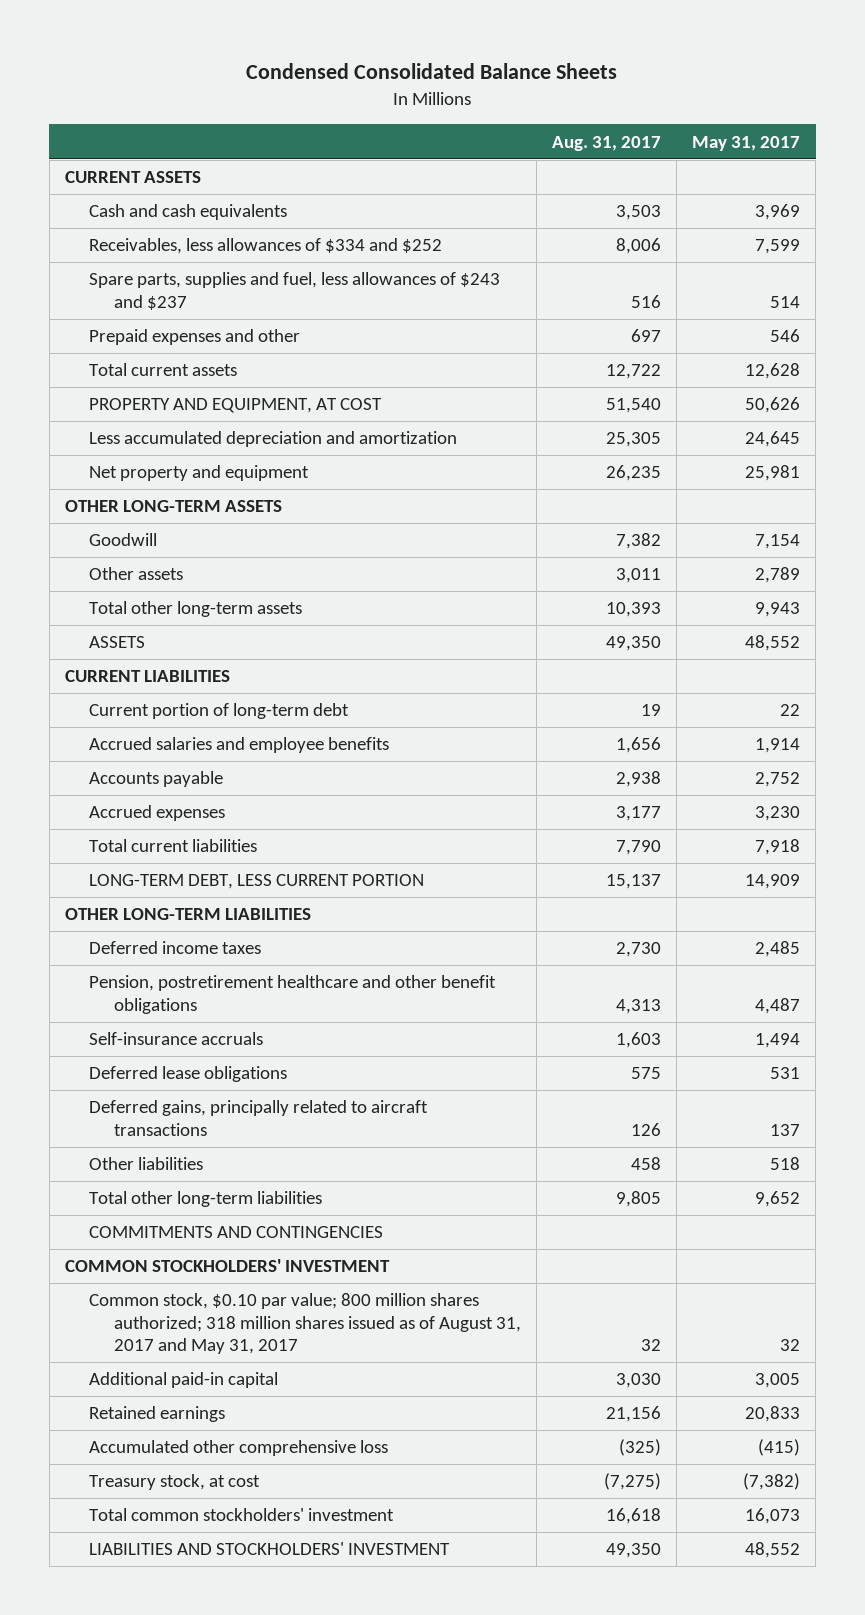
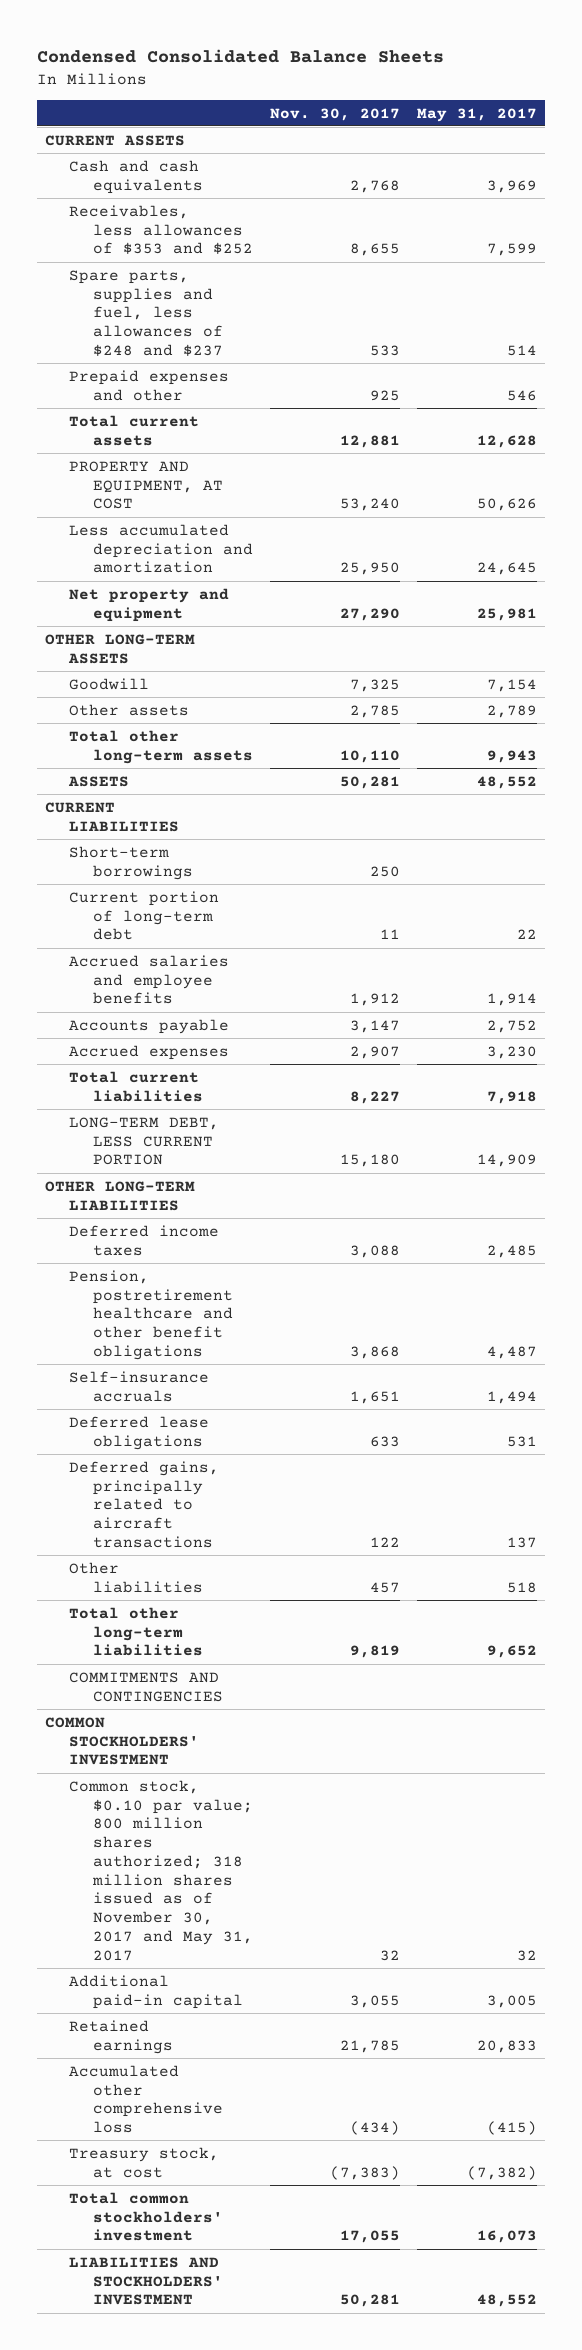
[552,135,662,151] Aug. 31, 2017 -> none
none -> [269,107,400,121] Nov. 30, 2017
[89,238,443,255] Receivables, less allowances of $334 and $252 -> [69,204,253,255] Receivables, less allowances of $353 and $252
[89,272,501,310] Spare parts, supplies and fuel, less allowances of $243 and $237 -> [69,269,223,356] Spare parts, supplies and fuel, less allowances of $248 and $237
none -> [69,845,193,880] Short-term borrowings
[89,1293,522,1355] Common stock, $0.10 par value; 800 million shares authorized; 318 million shares issued as of August 31, 2017 and May 31, 2017 -> [69,1779,253,1961] Common stock, $0.10 par value; 800 million shares authorized; 318 million shares issued as of November 30, 2017 and May 31, 2017

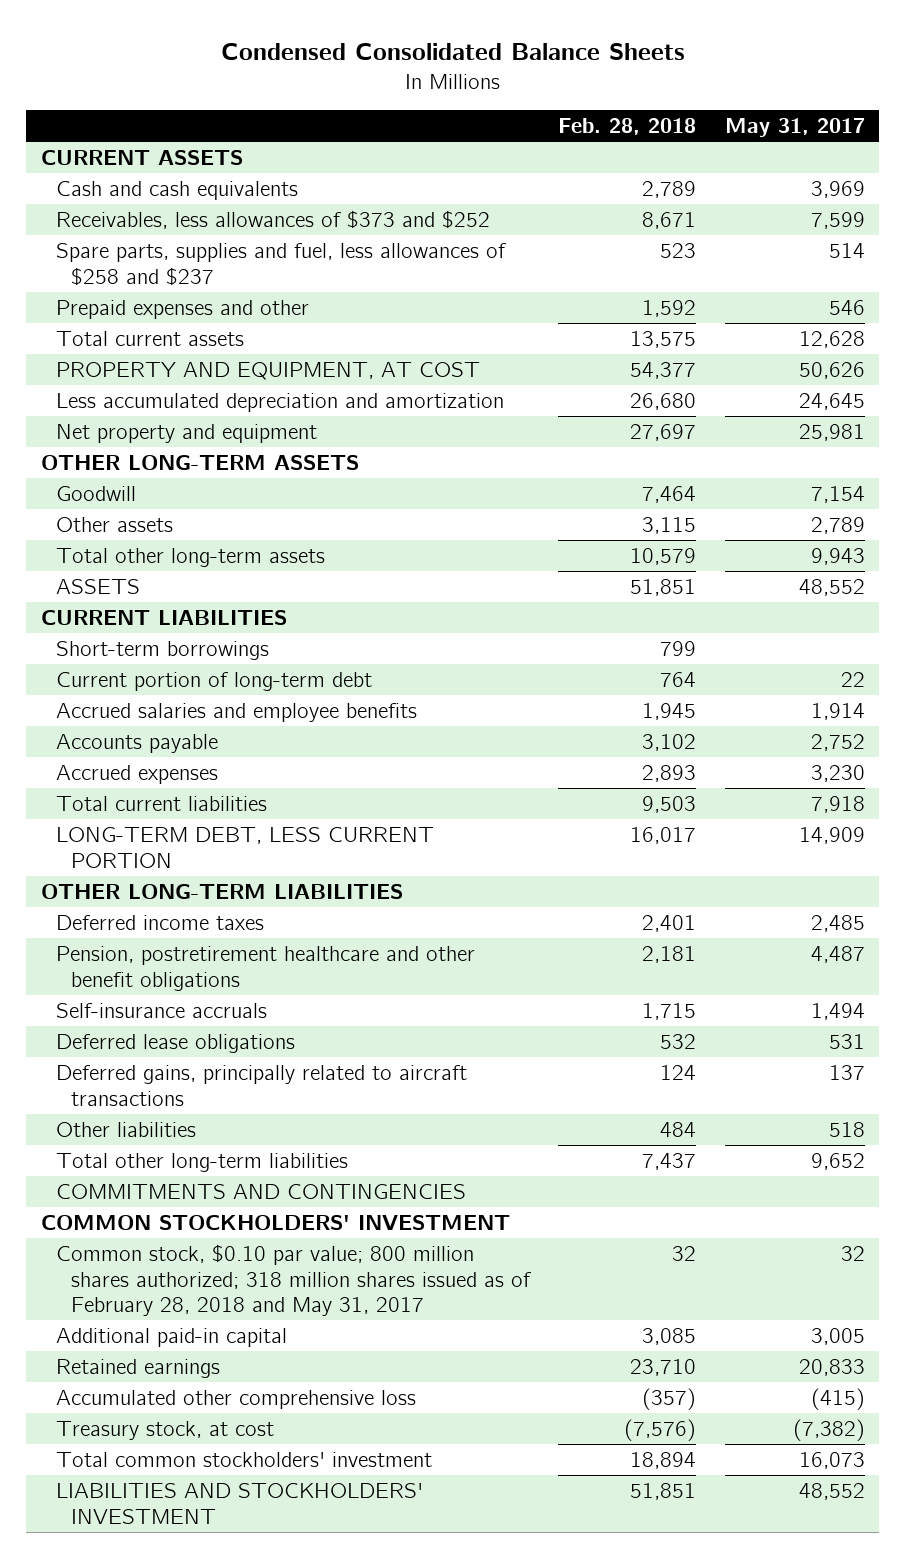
[269,107,400,121] Nov. 30, 2017 -> none
none -> [558,118,697,136] Feb. 28, 2018
[69,204,253,255] Receivables, less allowances of $353 and $252 -> [55,209,490,229] Receivables, less allowances of $373 and $252
[69,269,223,356] Spare parts, supplies and fuel, less allowances of $248 and $237 -> [55,242,506,286] Spare parts, supplies and fuel, less allowances of $258 and $237
[69,1779,253,1961] Common stock, $0.10 par value; 800 million shares authorized; 318 million shares issued as of November 30, 2017 and May 31, 2017 -> [55,1243,532,1317] Common stock, $0.10 par value; 800 million shares authorized; 318 million shares issued as of February 28, 2018 and May 31, 2017

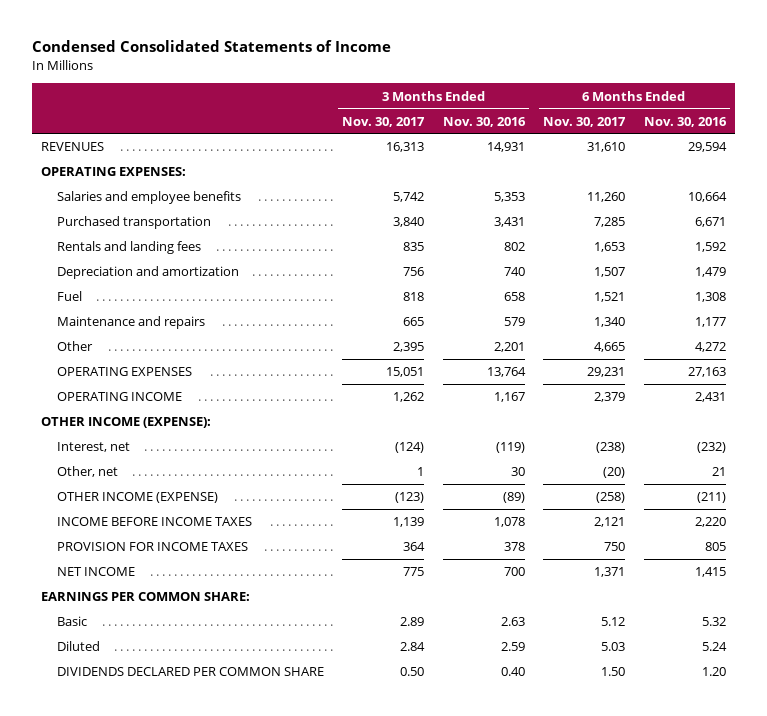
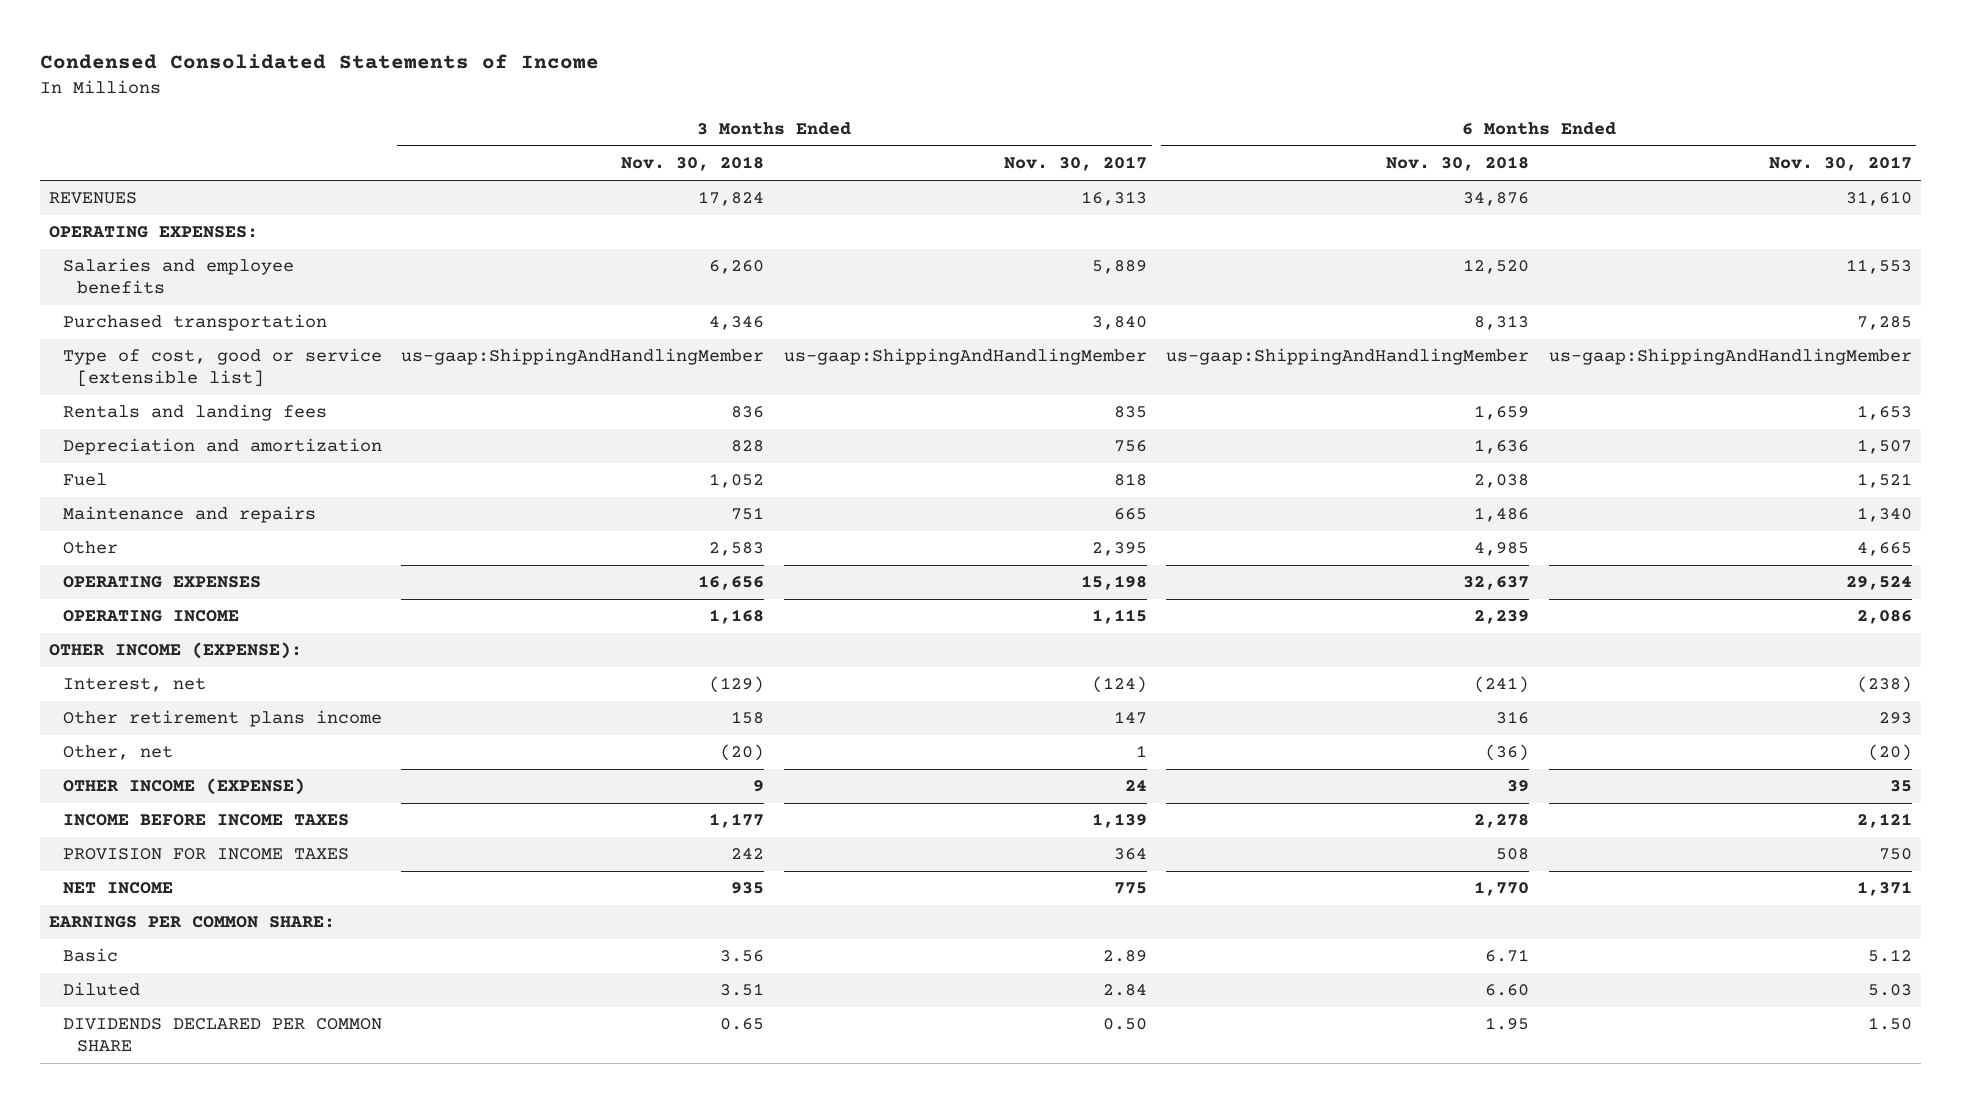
[442,116,526,127] Nov. 30, 2016 -> none
[643,116,727,127] Nov. 30, 2016 -> none
none -> [621,156,765,172] Nov. 30, 2018
none -> [1386,156,1530,172] Nov. 30, 2018
[393,192,425,203] 5,742 -> [1091,260,1147,275] 5,889
[587,192,626,203] 11,260 -> [1845,259,1912,275] 11,553
none -> [63,348,383,388] Type of cost, good or service [extensible list]
[386,367,425,378] 15,051 -> [1080,575,1147,591] 15,198
[587,367,626,378] 29,231 -> [1845,576,1912,591] 29,524
[393,392,425,403] 1,262 -> [1091,609,1147,625] 1,115
[594,392,626,403] 2,379 -> [1856,610,1912,625] 2,086
none -> [63,710,383,728] Other retirement plans income
[395,492,425,504] (123) -> [1124,780,1147,792] 24
[596,492,626,504] (258) -> [1889,780,1912,793] 35

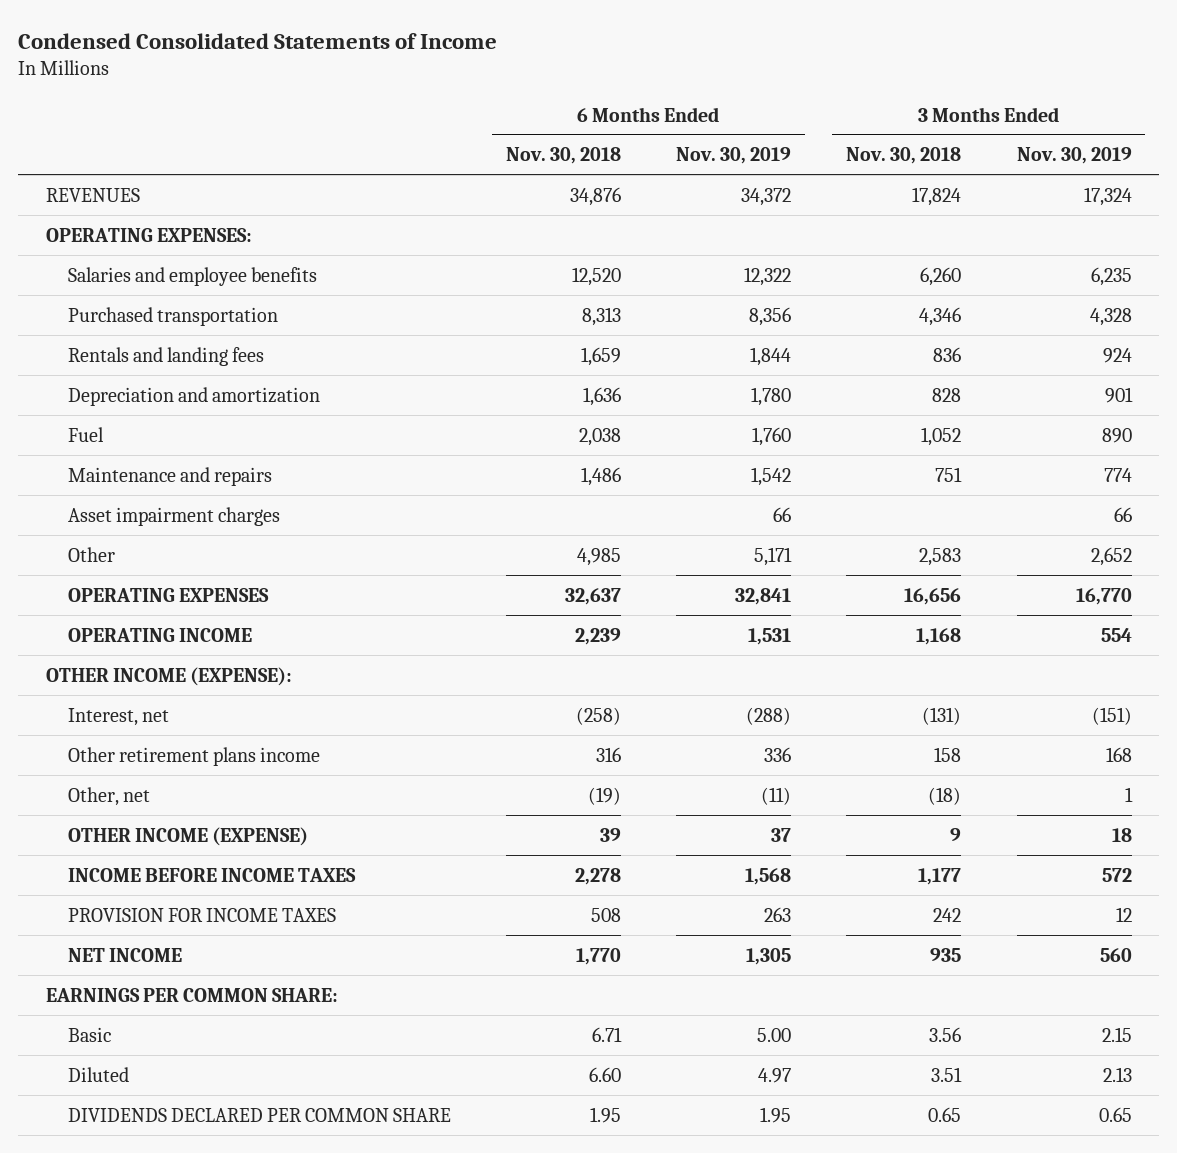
[1003,156,1147,172] Nov. 30, 2017 -> none
[1768,156,1912,172] Nov. 30, 2017 -> none
none -> [676,147,792,165] Nov. 30, 2019
none -> [1016,147,1132,165] Nov. 30, 2019
[63,348,383,388] Type of cost, good or service [extensible list] -> none
none -> [67,506,280,526] Asset impairment charges
[709,676,765,694] (129) -> [922,706,962,725] (131)
[1474,676,1530,694] (241) -> [575,706,621,725] (258)
[720,744,765,762] (20) -> [928,786,962,805] (18)
[1485,744,1530,762] (36) -> [587,786,621,805] (19)

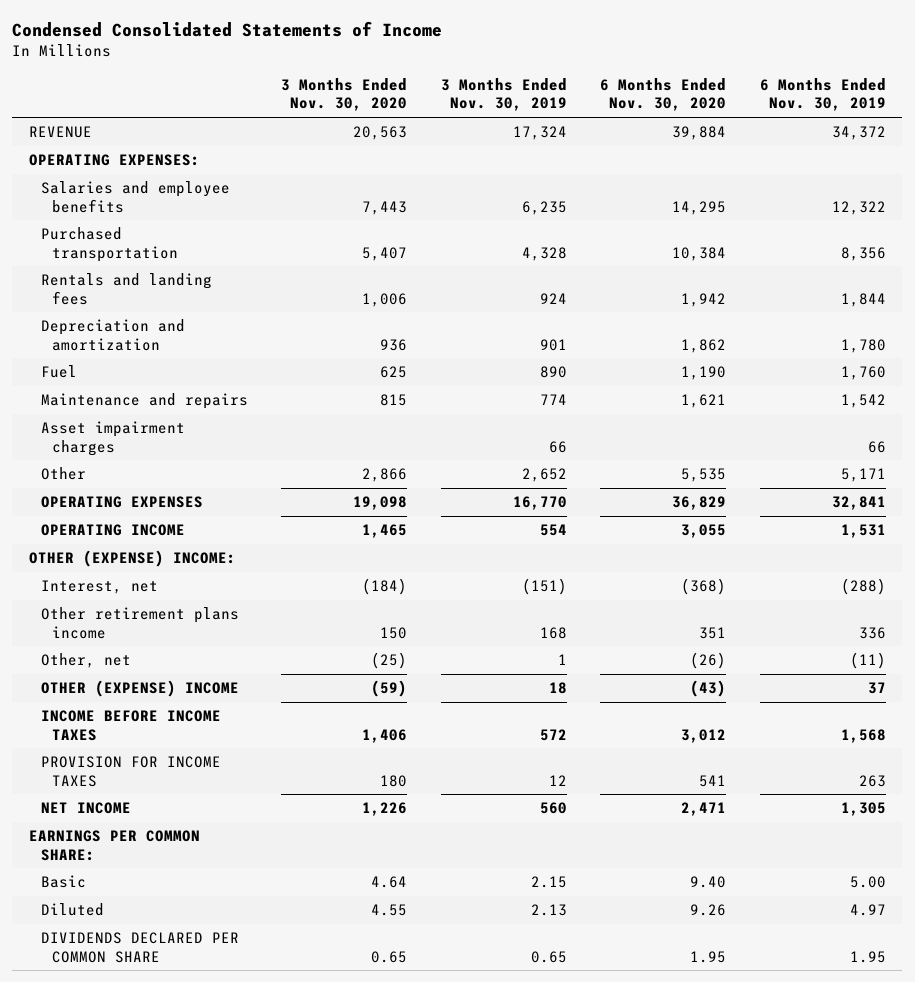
[505,147,621,165] Nov. 30, 2018 -> none
[846,147,962,165] Nov. 30, 2018 -> none
none -> [281,78,408,112] 3 Months Ended Nov. 30, 2020
none -> [600,78,727,112] 6 Months Ended Nov. 30, 2020
[45,187,140,202] REVENUES -> [28,126,92,139] REVENUE
[45,666,292,686] OTHER INCOME (EXPENSE): -> [28,550,236,568] OTHER (EXPENSE) INCOME:
[67,826,308,846] OTHER INCOME (EXPENSE) -> [40,680,239,698] OTHER (EXPENSE) INCOME

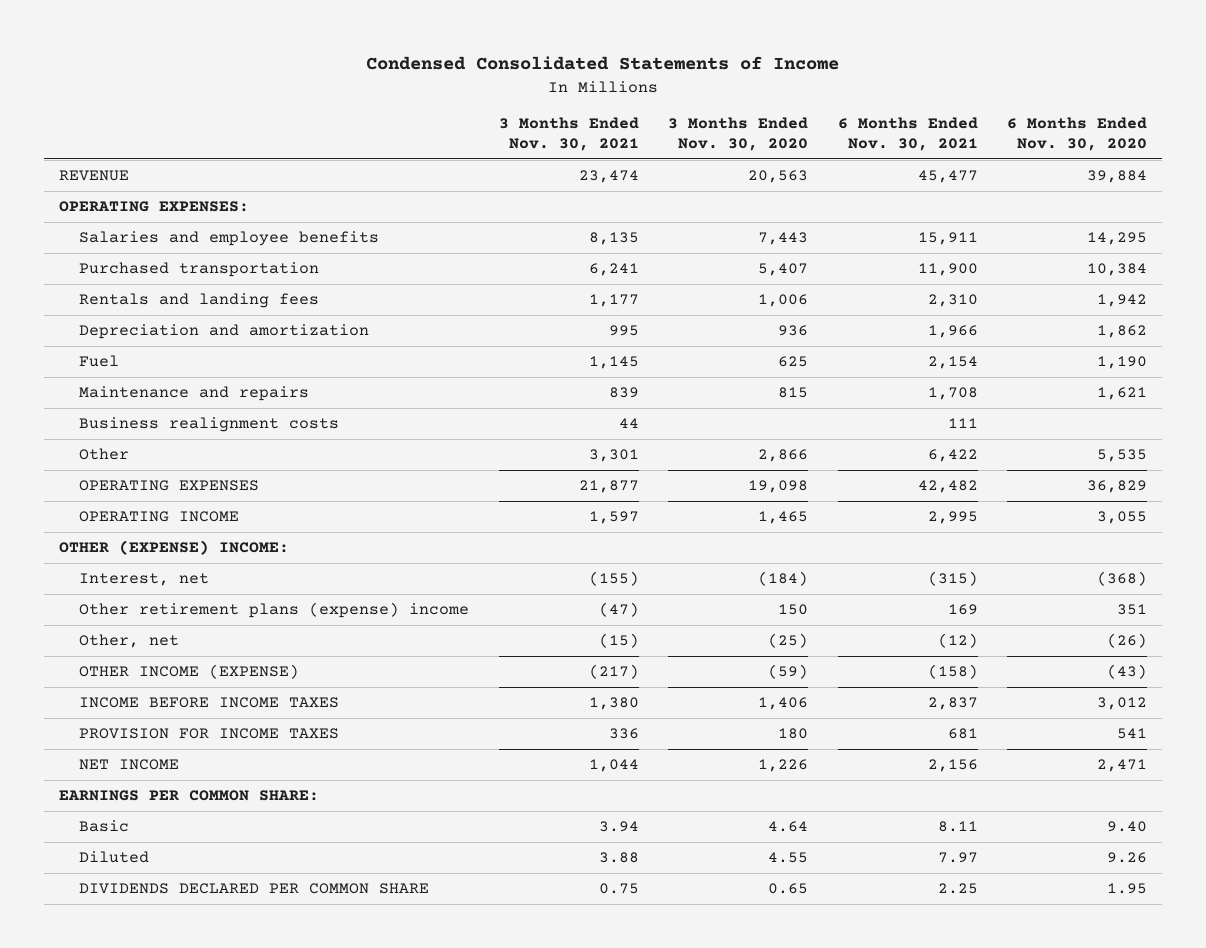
[440,78,567,112] 3 Months Ended Nov. 30, 2019 -> none
[759,78,886,112] 6 Months Ended Nov. 30, 2019 -> none
none -> [498,116,639,152] 3 Months Ended Nov. 30, 2021
none -> [837,116,978,152] 6 Months Ended Nov. 30, 2021
[40,421,185,456] Asset impairment charges -> none
none -> [78,417,339,433] Business realignment costs
[40,607,239,639] Other retirement plans income -> [78,602,469,619] Other retirement plans (expense) income
[40,680,239,698] OTHER (EXPENSE) INCOME -> [78,664,299,680] OTHER INCOME (EXPENSE)

